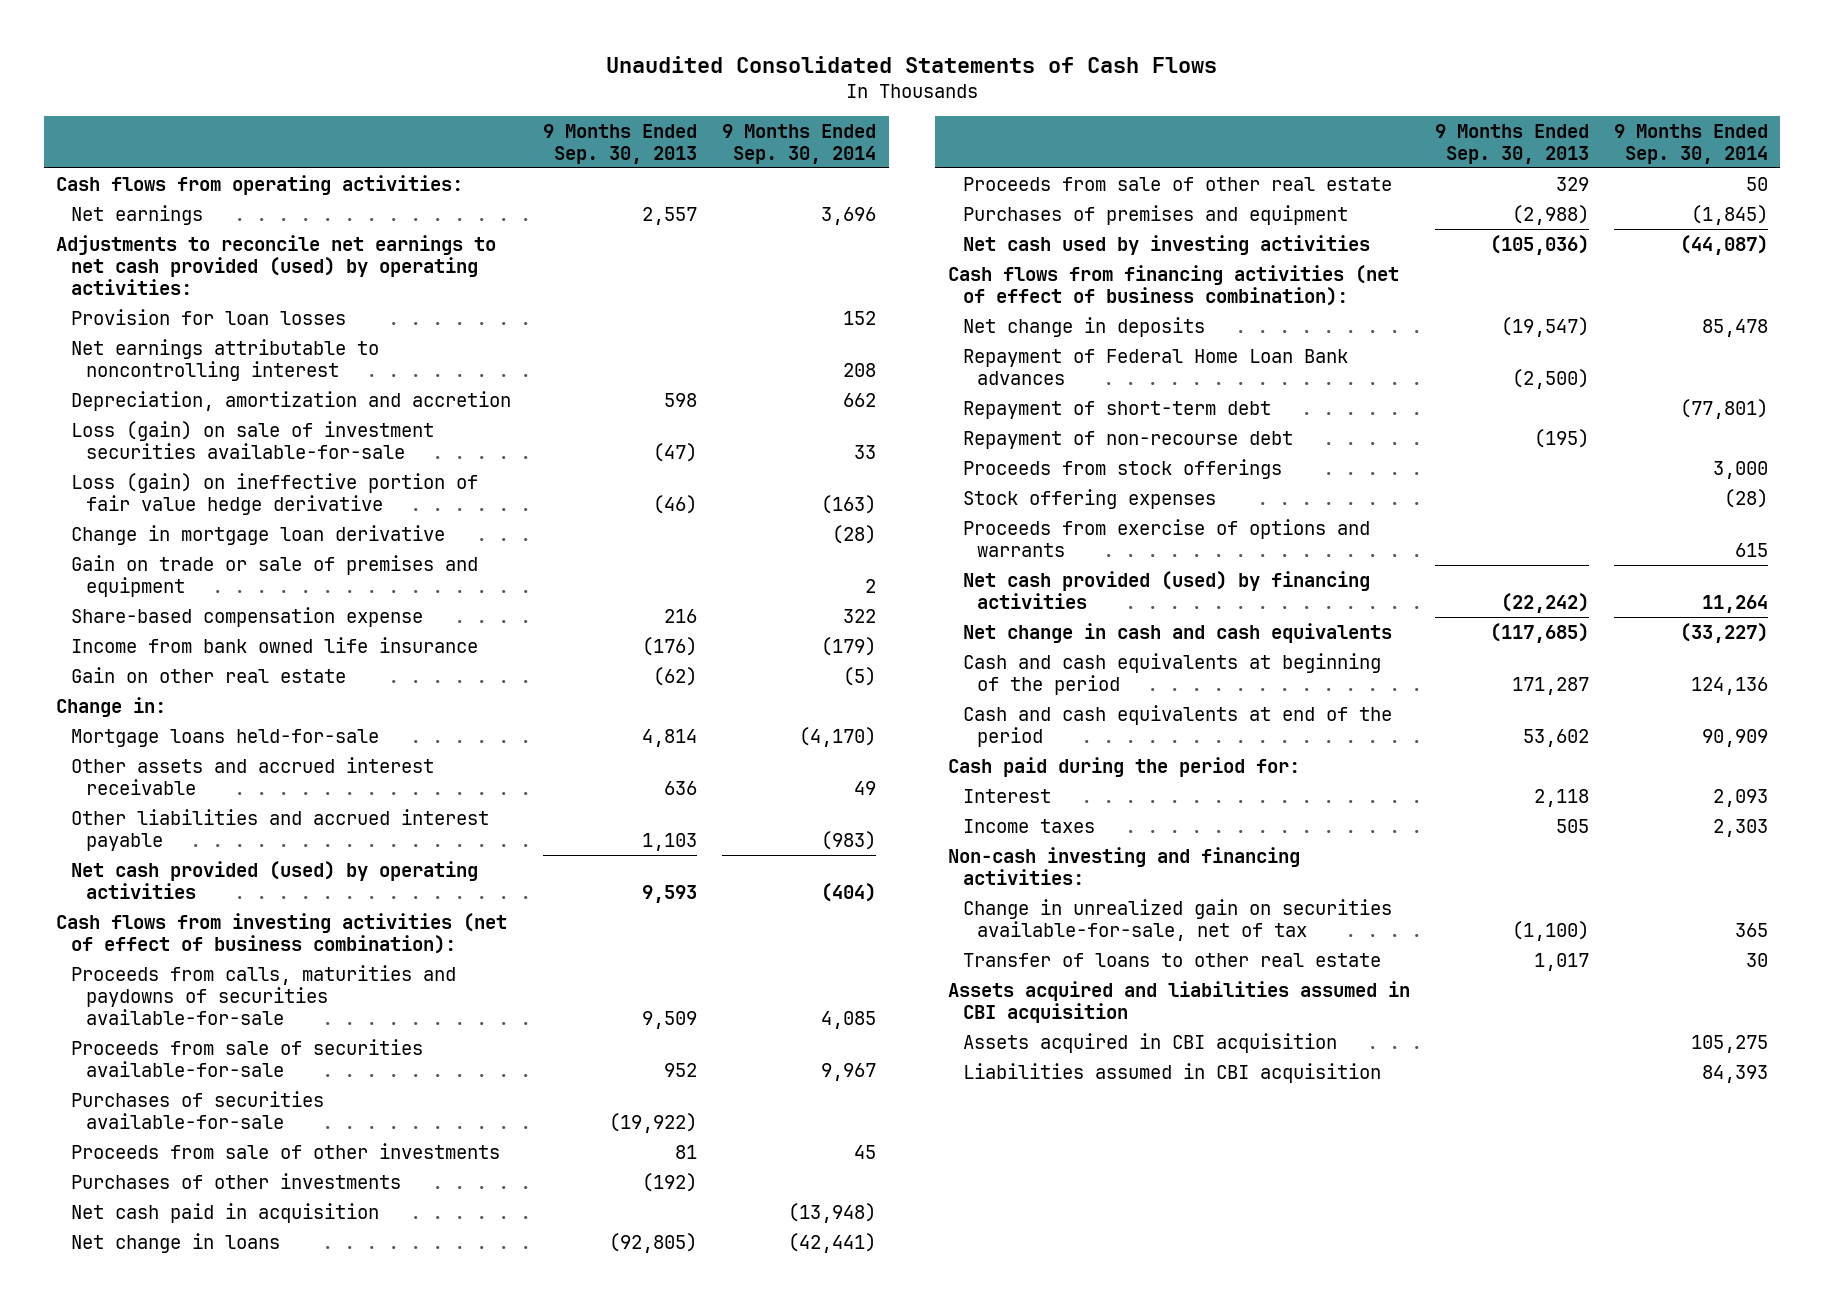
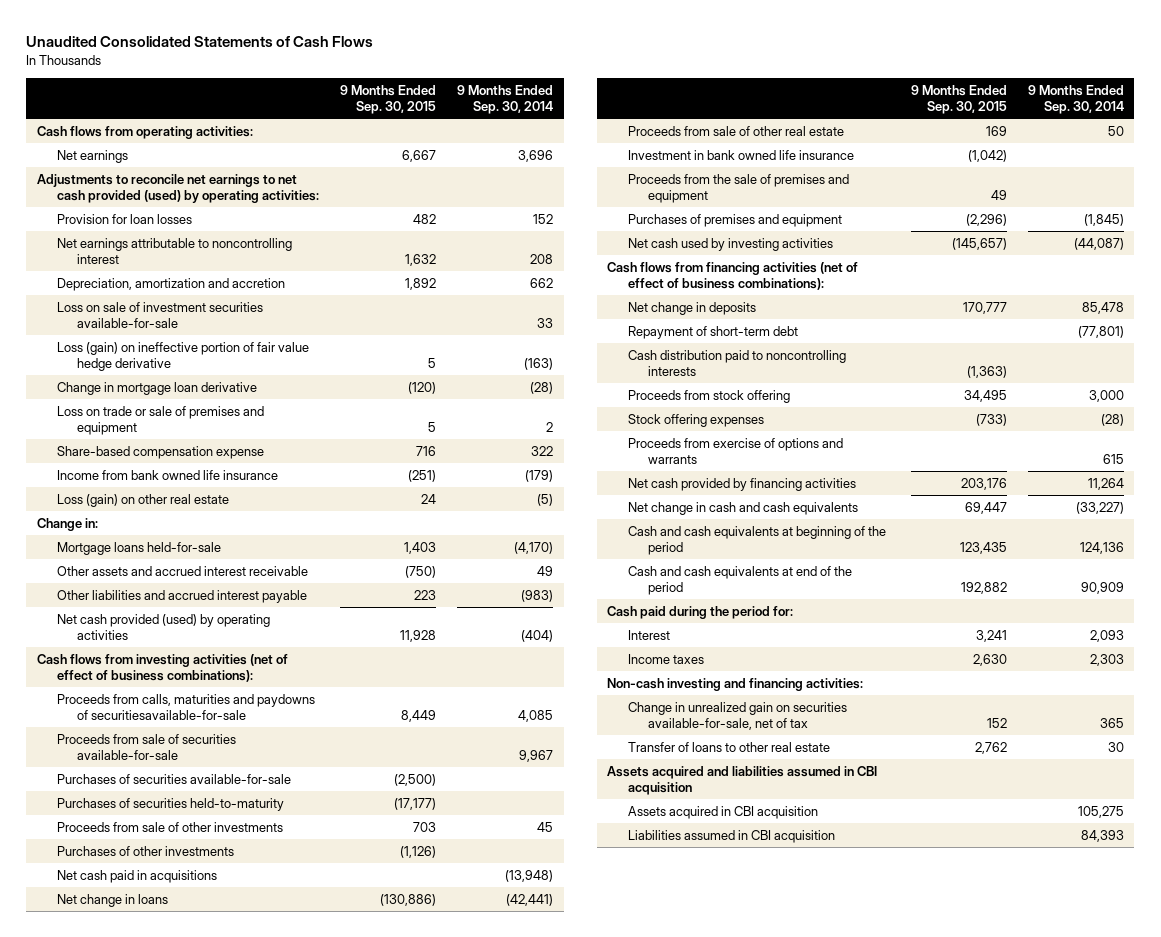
[543,123,698,164] 9 Months Ended Sep. 30, 2013 -> none
none -> [340,85,437,115] 9 Months Ended Sep. 30, 2015
[71,420,435,459] Loss (gain) on sale of investment securities available-for-sale -> [57,301,264,329] Loss on sale of investment securities available-for-sale
[71,554,479,597] Gain on trade or sale of premises and equipment -> [57,405,265,436] Loss on trade or sale of premises and equipment
[71,666,347,683] Gain on other real estate -> [57,493,230,507] Loss (gain) on other real estate
[56,912,508,954] Cash flows from investing activities (net of effect of business combination): -> [36,653,288,683] Cash flows from investing activities (net of effect of business combinations):
[71,964,457,1025] Proceeds from calls, maturities and paydowns of securities available-for-sale -> [57,693,316,721] Proceeds from calls, maturities and paydowns of securitiesavailable-for-sale
none -> [57,797,285,811] Purchases of securities held-to-maturity
[71,1202,380,1223] Net cash paid in acquisition -> [57,869,218,883] Net cash paid in acquisitions
none -> [627,149,854,160] Investment in bank owned life insurance
none -> [627,173,849,204] Proceeds from the sale of premises and equipment
[947,264,1399,306] Cash flows from financing activities (net of effect of business combination): -> [607,261,859,291] Cash flows from financing activities (net of effect of business combinations):
[962,348,1348,385] Repayment of Federal Home Loan Bank advances -> none
[962,430,1293,449] Repayment of non-recourse debt -> none
none -> [627,349,846,377] Cash distribution paid to noncontrolling interests
[962,458,1282,479] Proceeds from stock offerings -> [627,389,790,403] Proceeds from stock offering
[962,570,1370,609] Net cash provided (used) by financing activities -> [627,477,856,491] Net cash provided by financing activities

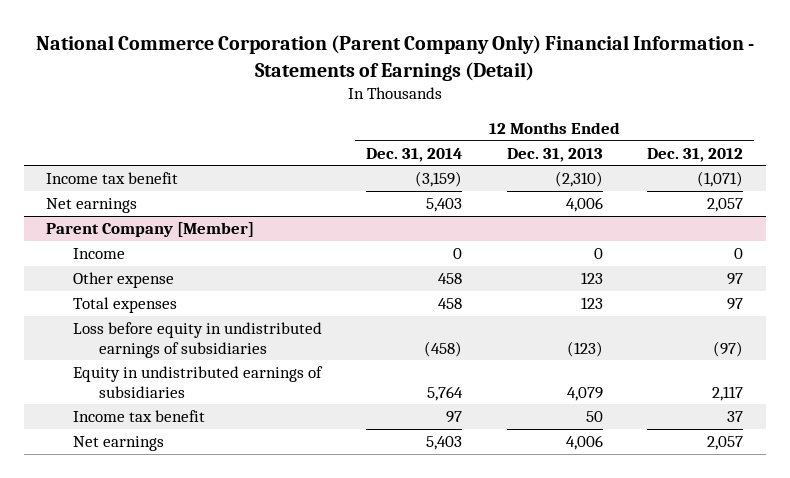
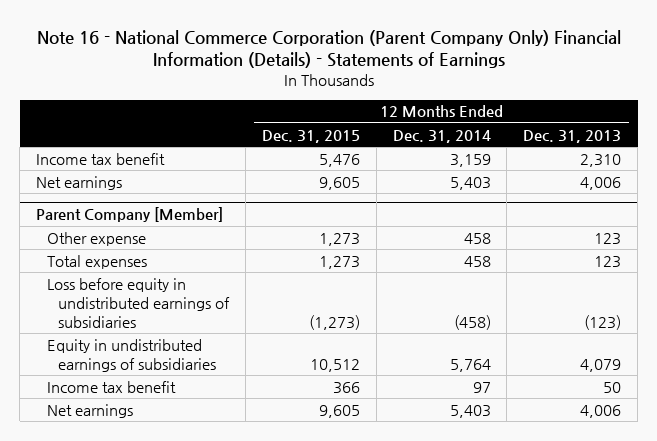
[35,35,754,81] National Commerce Corporation (Parent Company Only) Financial Information - Statements of Earnings (Detail) -> [36,29,621,69] Note 16 - National Commerce Corporation (Parent Company Only) Financial Information (Details) - Statements of Earnings
[647,147,744,162] Dec. 31, 2012 -> none
none -> [261,129,360,143] Dec. 31, 2015
[415,171,463,188] (3,159) -> [449,153,491,167] 3,159
[554,171,603,188] (2,310) -> [580,153,622,167] 2,310
[72,248,125,260] Income -> none

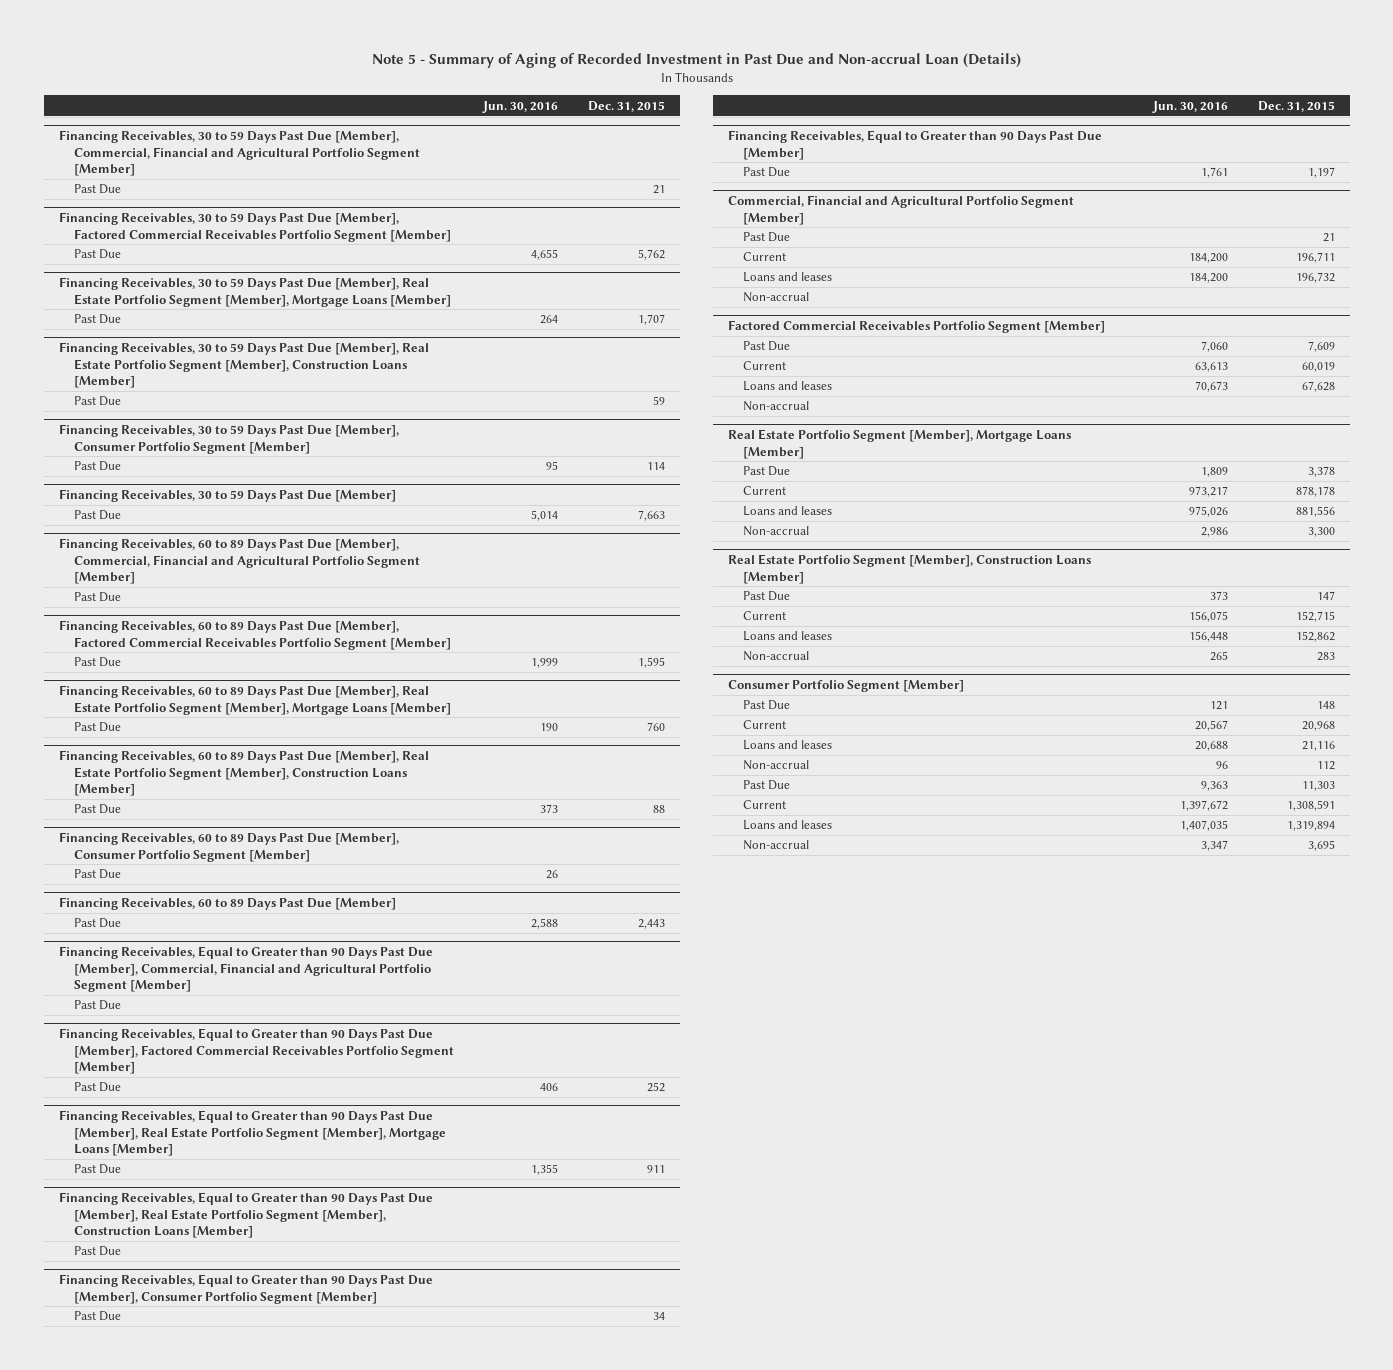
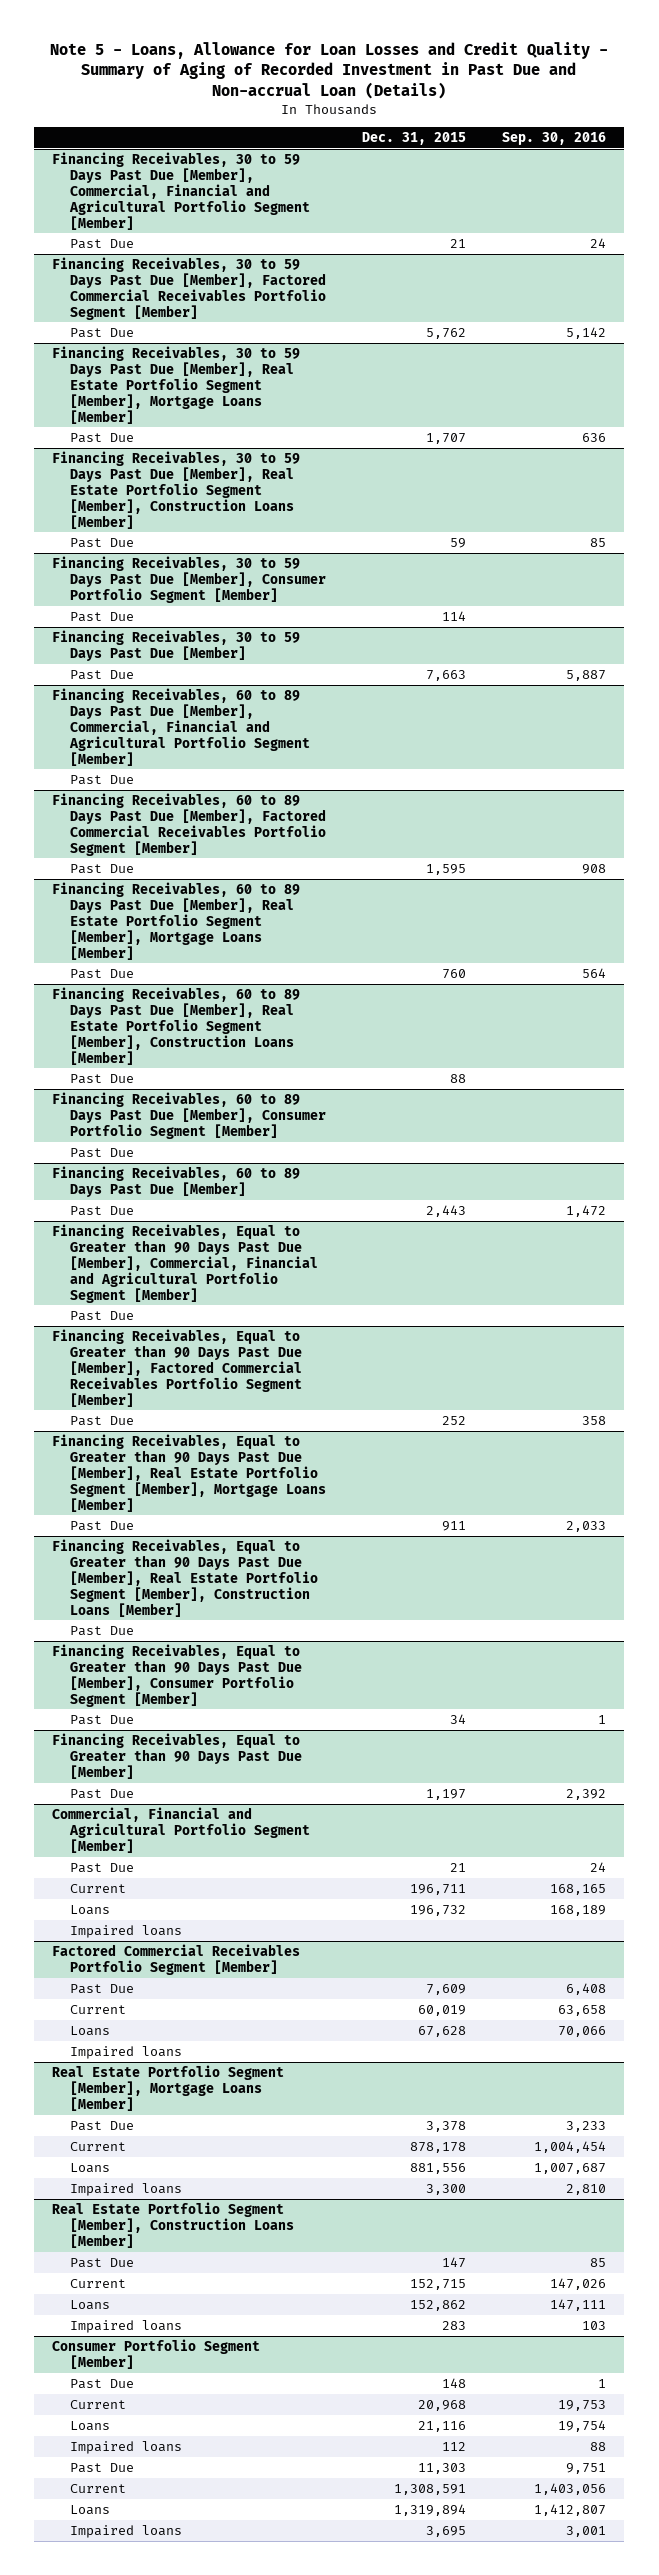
[371,53,1021,69] Note 5 - Summary of Aging of Recorded Investment in Past Due and Non-accrual Loan (Details) -> [50,41,609,99] Note 5 - Loans, Allowance for Loan Losses and Credit Quality - Summary of Aging of Recorded Investment in Past Due and Non-accrual Loan (Details)
[482,100,559,113] Jun. 30, 2016 -> none
none -> [502,131,607,145] Sep. 30, 2016
[743,272,833,283] Loans and leases -> [69,1904,110,1915] Loans
[743,292,810,303] Non-accrual -> [69,1924,182,1938] Impaired loans
[743,381,833,392] Loans and leases -> [69,2025,110,2036] Loans
[743,401,810,412] Non-accrual -> [69,2045,182,2059] Impaired loans
[743,506,833,517] Loans and leases -> [69,2162,110,2173] Loans
[743,526,810,537] Non-accrual -> [69,2182,182,2196] Impaired loans
[743,631,833,642] Loans and leases -> [69,2299,110,2310] Loans
[743,651,810,662] Non-accrual -> [69,2319,182,2333] Impaired loans
[743,740,833,751] Loans and leases -> [69,2420,110,2431] Loans
[743,760,810,771] Non-accrual -> [69,2440,182,2454] Impaired loans
[743,820,833,831] Loans and leases -> [69,2504,110,2515] Loans
[743,840,810,851] Non-accrual -> [69,2524,182,2538] Impaired loans

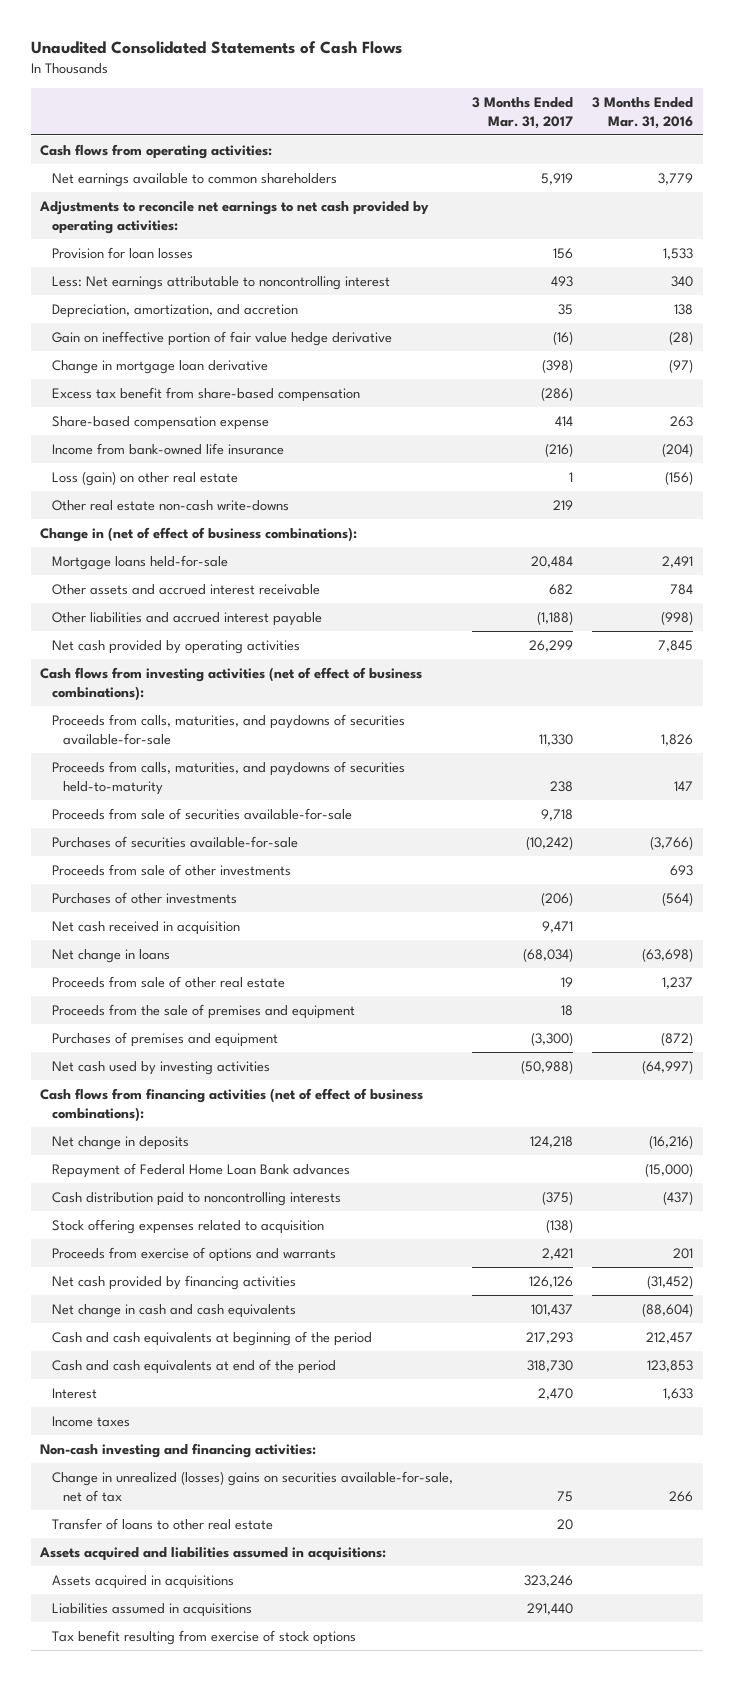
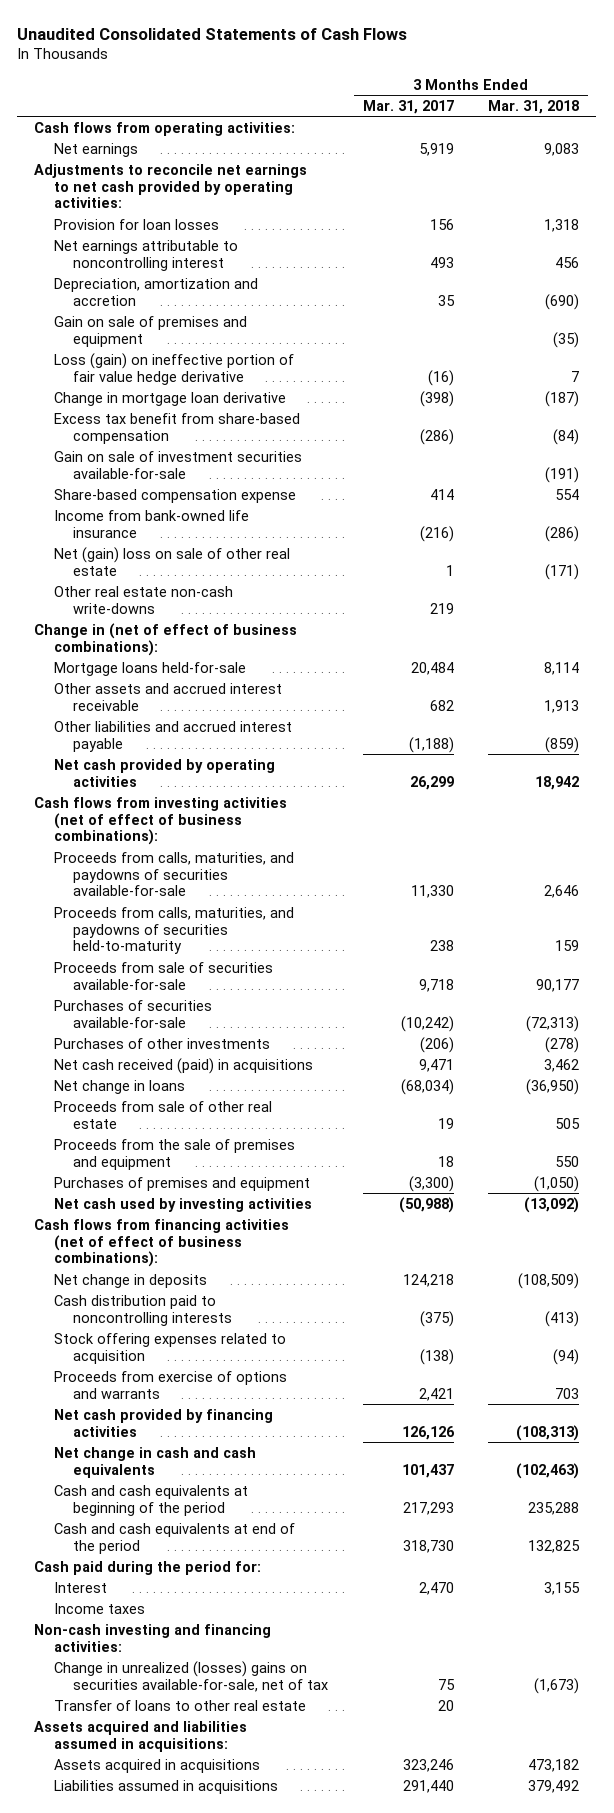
[592,96,694,129] 3 Months Ended Mar. 31, 2016 -> none
none -> [488,99,580,114] Mar. 31, 2018
[51,172,337,187] Net earnings available to common shareholders -> [53,142,138,157] Net earnings
[51,275,390,290] Less: Net earnings attributable to noncontrolling interest -> [53,239,238,271] Net earnings attributable to noncontrolling interest
[51,303,298,318] Depreciation, amortization, and accretion -> [53,277,258,306] Depreciation, amortization and accretion
none -> [53,315,247,347] Gain on sale of premises and equipment
[51,330,392,346] Gain on ineffective portion of fair value hedge derivative -> [53,352,294,385] Loss (gain) on ineffective portion of fair value hedge derivative
none -> [53,450,302,479] Gain on sale of investment securities available-for-sale
[51,470,238,486] Loss (gain) on other real estate -> [53,546,290,576] Net (gain) loss on sale of other real estate
[51,863,291,876] Proceeds from sale of other investments -> none
[51,920,240,935] Net cash received in acquisition -> [53,1057,313,1074] Net cash received (paid) in acquisitions
[51,1162,350,1178] Repayment of Federal Home Loan Bank advances -> none
none -> [34,1560,262,1575] Cash paid during the period for:
[51,1629,356,1645] Tax benefit resulting from exercise of stock options -> none

